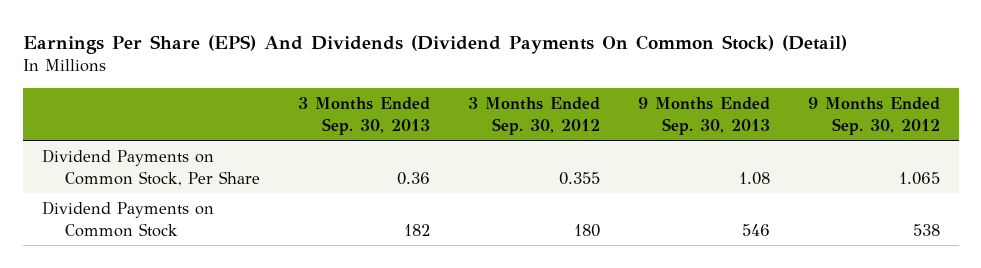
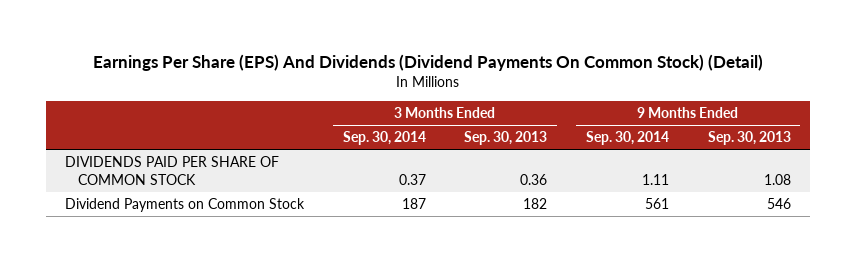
[468,97,601,135] 3 Months Ended Sep. 30, 2012 -> none
[807,97,940,135] 9 Months Ended Sep. 30, 2012 -> none
none -> [342,131,426,146] Sep. 30, 2014
none -> [586,131,670,146] Sep. 30, 2014
[41,149,261,186] Dividend Payments on Common Stock, Per Share -> [64,156,279,185] DIVIDENDS PAID PER SHARE OF COMMON STOCK

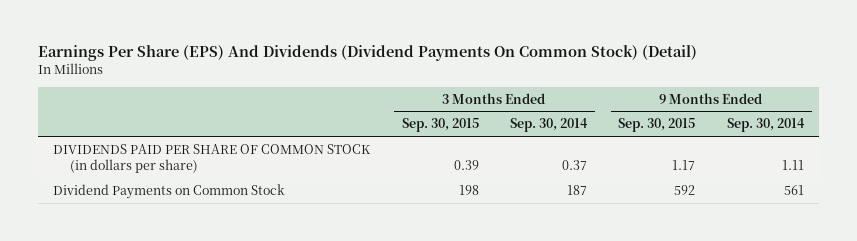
[464,131,548,146] Sep. 30, 2013 -> none
[707,131,791,146] Sep. 30, 2013 -> none
none -> [401,118,479,133] Sep. 30, 2015
none -> [618,118,696,133] Sep. 30, 2015
[64,156,279,185] DIVIDENDS PAID PER SHARE OF COMMON STOCK -> [53,143,372,173] DIVIDENDS PAID PER SHARE OF COMMON STOCK (in dollars per share)

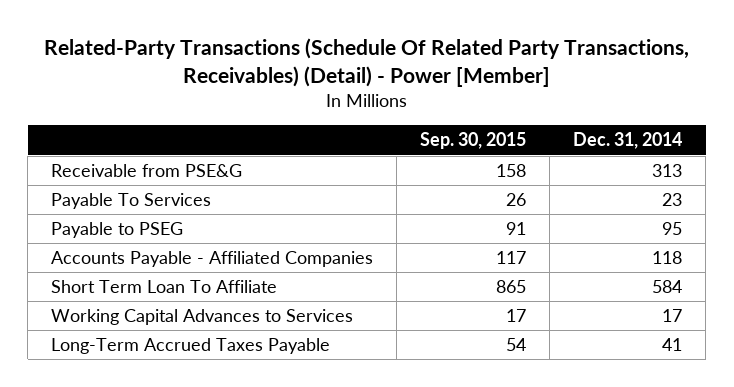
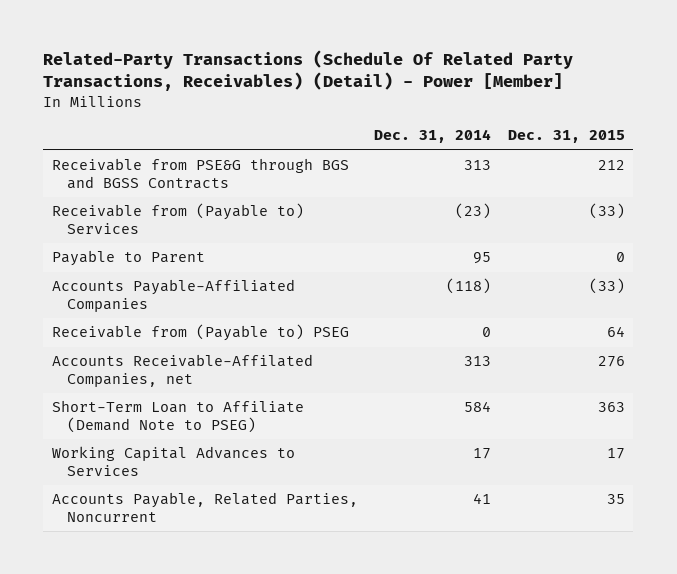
[420,132,527,150] Sep. 30, 2015 -> none
none -> [508,130,626,144] Dec. 31, 2015
[51,164,243,178] Receivable from PSE&G -> [51,158,349,190] Receivable from PSE&G through BGS and BGSS Contracts
[51,193,212,210] Payable To Services -> [51,203,304,235] Receivable from (Payable to) Services
[662,193,683,207] 23 -> [455,203,492,220] (23)
[51,222,184,239] Payable to PSEG -> [51,250,205,267] Payable to Parent
[51,251,374,268] Accounts Payable - Affiliated Companies -> [51,279,295,313] Accounts Payable-Affiliated Companies
[652,251,683,265] 118 -> [446,278,492,295] (118)
none -> [51,324,349,342] Receivable from (Payable to) PSEG
none -> [51,354,313,388] Accounts Receivable-Affilated Companies, net
[51,280,278,294] Short Term Loan To Affiliate -> [51,400,304,434] Short-Term Loan to Affiliate (Demand Note to PSEG)
[51,338,331,355] Long-Term Accrued Taxes Payable -> [51,492,358,523] Accounts Payable, Related Parties, Noncurrent

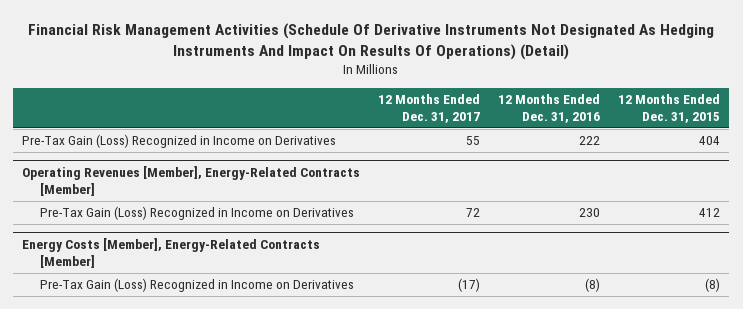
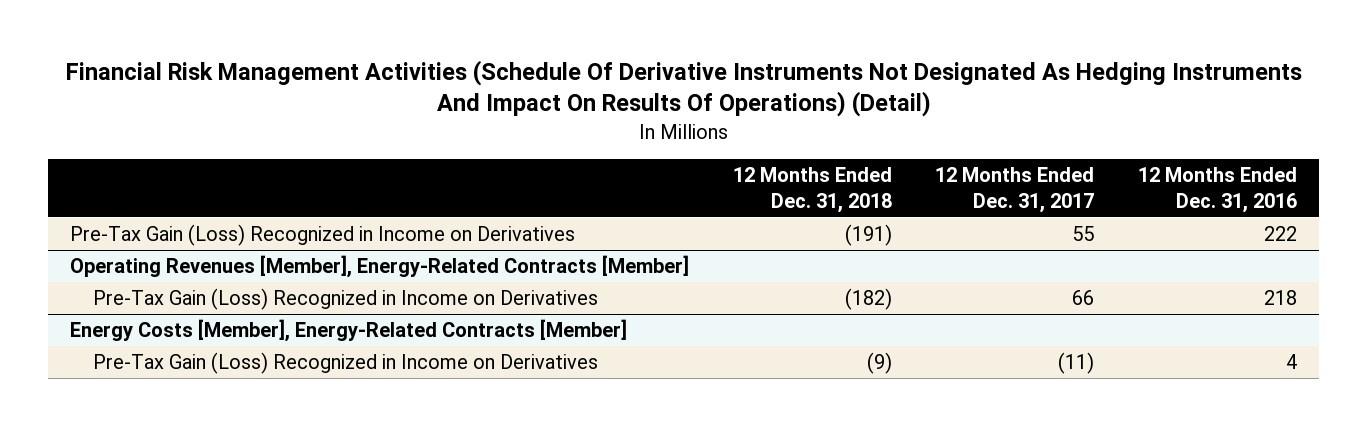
[618,93,721,124] 12 Months Ended Dec. 31, 2015 -> none
none -> [732,166,892,214] 12 Months Ended Dec. 31, 2018
[466,208,481,218] 72 -> [1072,290,1095,306] 66
[579,208,601,218] 230 -> [1264,290,1298,306] 218
[458,278,481,293] (17) -> [1058,352,1095,375] (11)
[585,278,601,293] (8) -> [1286,354,1298,370] 4

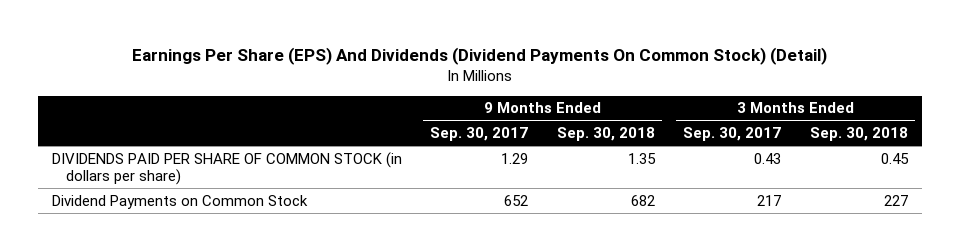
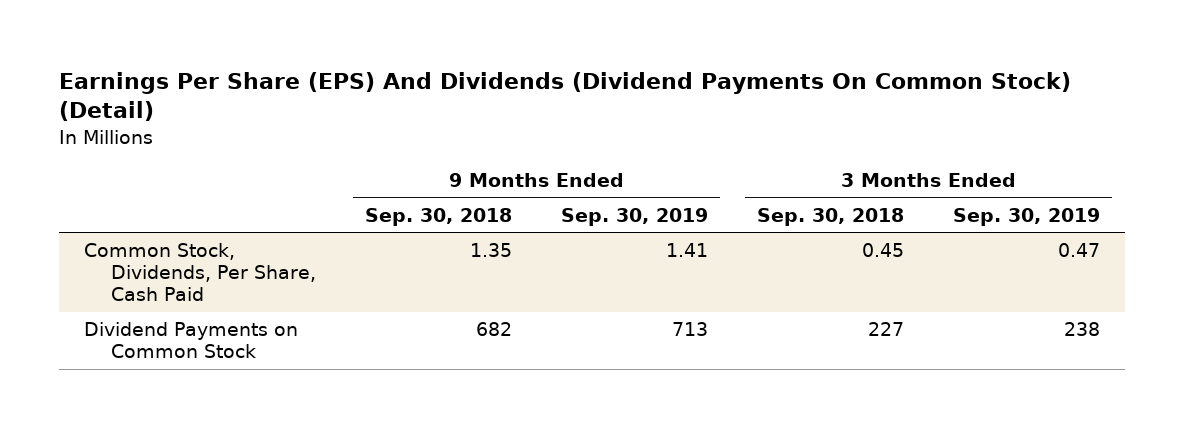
[430,127,529,142] Sep. 30, 2017 -> none
[683,127,782,142] Sep. 30, 2017 -> none
none -> [561,207,709,226] Sep. 30, 2019
none -> [953,207,1101,226] Sep. 30, 2019
[51,151,402,186] DIVIDENDS PAID PER SHARE OF COMMON STOCK (in dollars per share) -> [83,243,317,302] Common Stock, Dividends, Per Share, Cash Paid

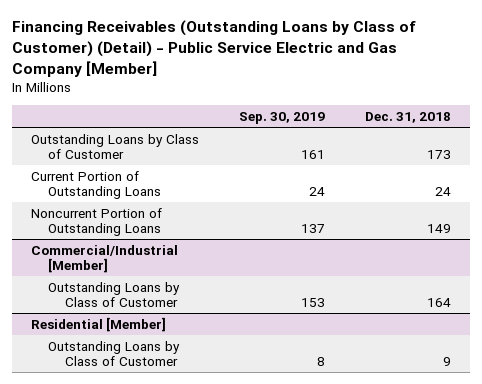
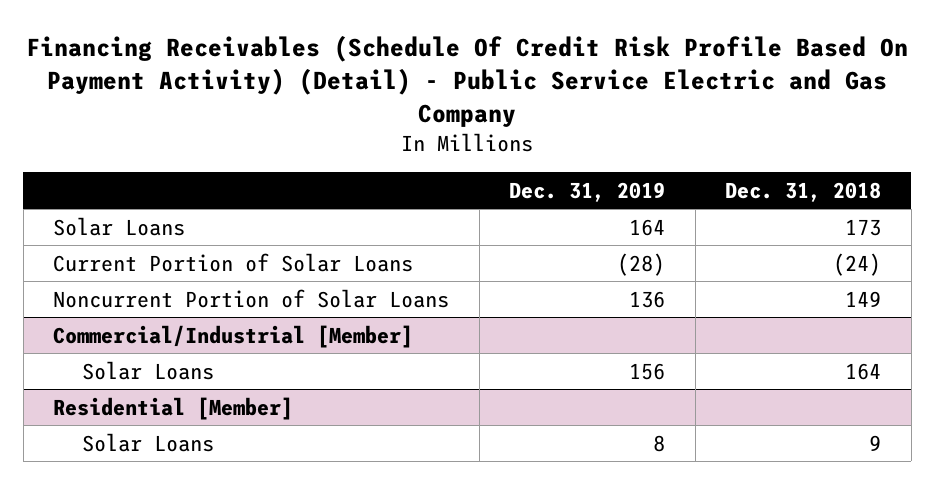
[11,20,416,77] Financing Receivables (Outstanding Loans by Class of Customer) (Detail) - Public Service Electric and Gas Company [Member] -> [26,35,909,128] Financing Receivables (Schedule Of Credit Risk Profile Based On Payment Activity) (Detail) - Public Service Electric and Gas Company
[238,111,325,124] Sep. 30, 2019 -> none
none -> [509,181,666,202] Dec. 31, 2019
[31,133,200,160] Outstanding Loans by Class of Customer -> [53,216,186,236] Solar Loans
[31,170,162,200] Current Portion of Outstanding Loans -> [53,252,414,272] Current Portion of Solar Loans
[434,187,451,197] 24 -> [833,252,882,276] (24)
[31,207,163,237] Noncurrent Portion of Outstanding Loans -> [53,288,450,308] Noncurrent Portion of Solar Loans
[48,281,181,308] Outstanding Loans by Class of Customer -> [81,360,214,380] Solar Loans
[48,340,181,367] Outstanding Loans by Class of Customer -> [81,432,214,452] Solar Loans

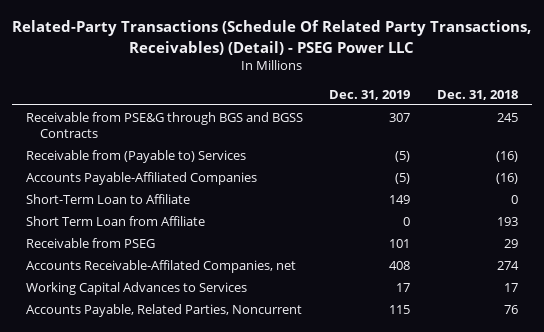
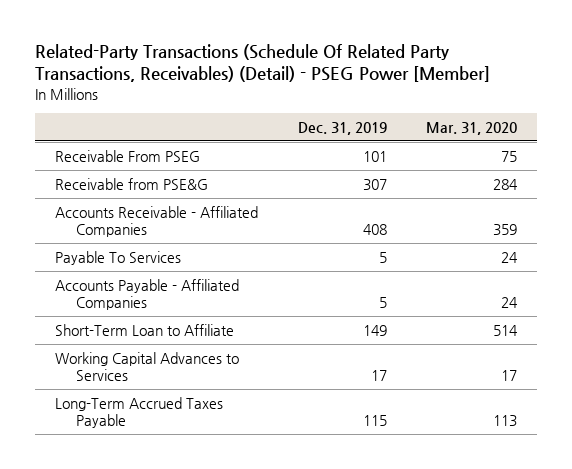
[11,20,531,55] Related-Party Transactions (Schedule Of Related Party Transactions, Receivables) (Detail) - PSEG Power LLC -> [35,44,491,83] Related-Party Transactions (Schedule Of Related Party Transactions, Receivables) (Detail) - PSEG Power [Member]
[437,89,519,100] Dec. 31, 2018 -> none
none -> [426,121,518,135] Mar. 31, 2020
none -> [55,149,201,162] Receivable From PSEG
[25,111,303,139] Receivable from PSE&G through BGS and BGSS Contracts -> [55,177,209,190] Receivable from PSE&G
none -> [55,205,259,237] Accounts Receivable - Affiliated Companies
[25,149,246,163] Receivable from (Payable to) Services -> [55,250,182,265] Payable To Services
[395,150,411,162] (5) -> [378,251,387,263] 5
[25,171,257,185] Accounts Payable-Affiliated Companies -> [55,278,240,310] Accounts Payable - Affiliated Companies
[395,172,411,184] (5) -> [378,296,387,308] 5
[25,215,205,226] Short Term Loan from Affiliate -> none
[25,237,155,248] Receivable from PSEG -> none
[25,259,296,273] Accounts Receivable-Affilated Companies, net -> none
[25,303,302,317] Accounts Payable, Related Parties, Noncurrent -> [55,396,224,428] Long-Term Accrued Taxes Payable

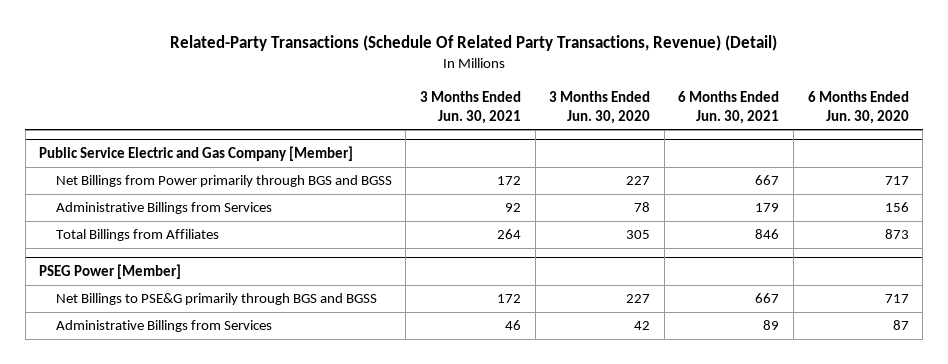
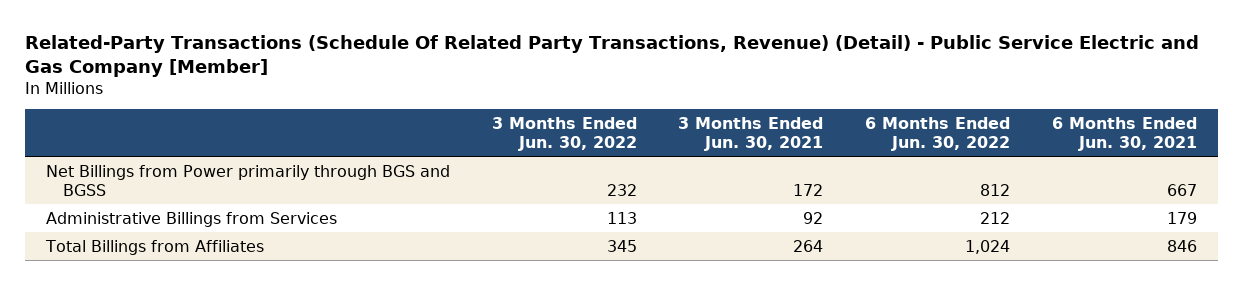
[169,35,777,52] Related-Party Transactions (Schedule Of Related Party Transactions, Revenue) (Detail) -> [25,34,1200,77] Related-Party Transactions (Schedule Of Related Party Transactions, Revenue) (Detail) - Public Service Electric and Gas Company [Member]
[549,90,651,124] 3 Months Ended Jun. 30, 2020 -> none
[807,90,909,124] 6 Months Ended Jun. 30, 2020 -> none
none -> [491,116,637,151] 3 Months Ended Jun. 30, 2022
none -> [865,116,1011,151] 6 Months Ended Jun. 30, 2022
[39,145,354,161] Public Service Electric and Gas Company [Member] -> none
[39,263,182,279] PSEG Power [Member] -> none
[55,293,377,306] Net Billings to PSE&G primarily through BGS and BGSS -> none
[55,320,272,333] Administrative Billings from Services -> none

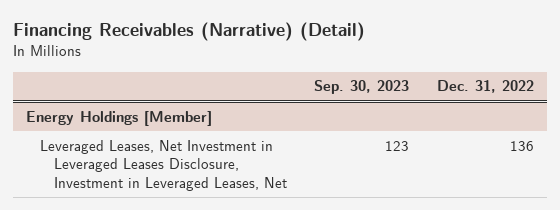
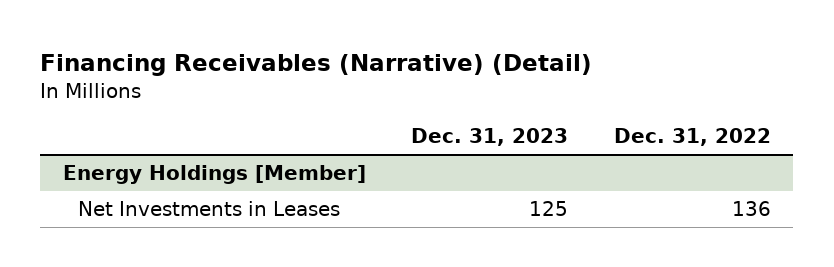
[314,80,410,95] Sep. 30, 2023 -> none
none -> [411,128,569,147] Dec. 31, 2023
[39,139,287,191] Leveraged Leases, Net Investment in Leveraged Leases Disclosure, Investment in Leveraged Leases, Net -> [77,201,340,217] Net Investments in Leases

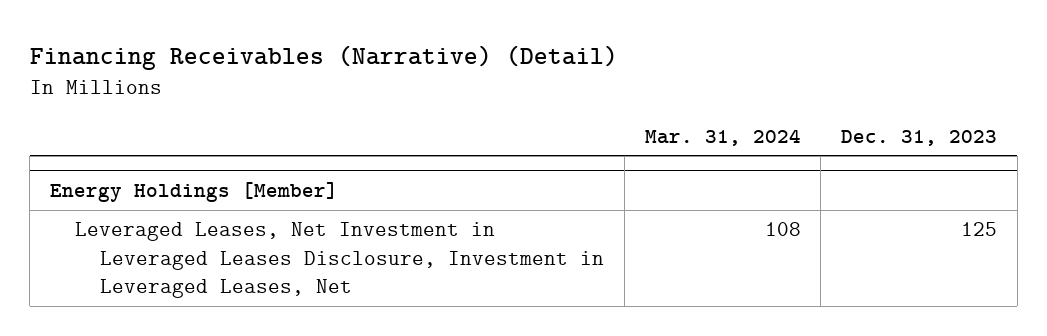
[613,128,771,147] Dec. 31, 2022 -> none
none -> [644,128,801,146] Mar. 31, 2024
[77,201,340,217] Net Investments in Leases -> [75,222,605,299] Leveraged Leases, Net Investment in Leveraged Leases Disclosure, Investment in Leveraged Leases, Net

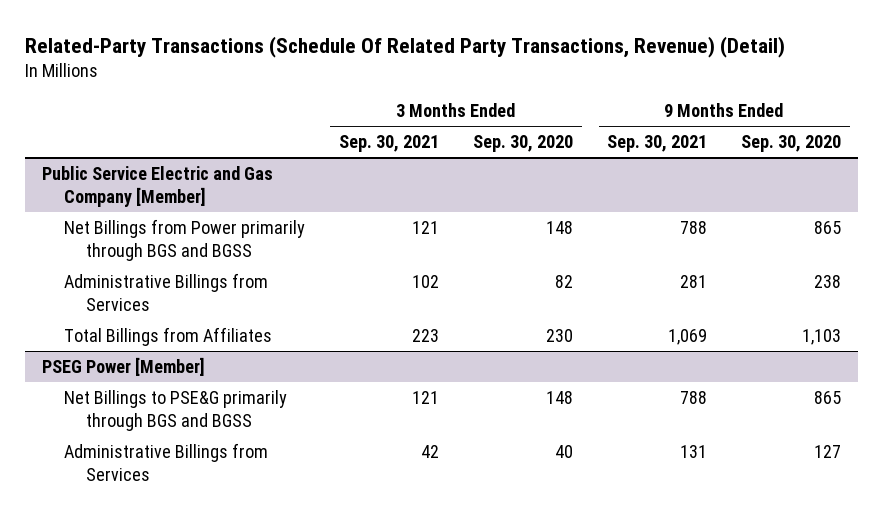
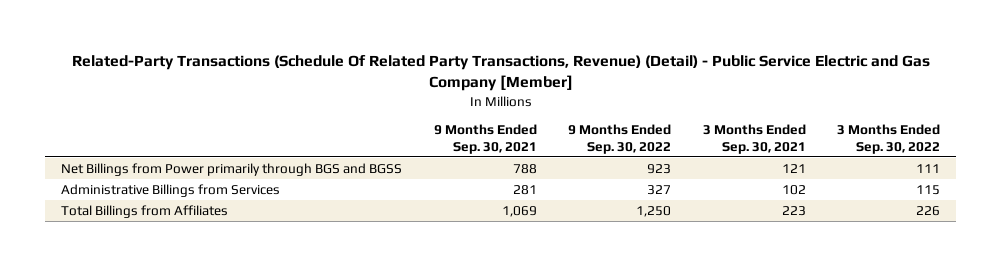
[24,35,785,58] Related-Party Transactions (Schedule Of Related Party Transactions, Revenue) (Detail) -> [71,55,930,92] Related-Party Transactions (Schedule Of Related Party Transactions, Revenue) (Detail) - Public Service Electric and Gas Company [Member]
[473,135,574,153] Sep. 30, 2020 -> none
[741,135,842,153] Sep. 30, 2020 -> none
none -> [568,124,672,154] 9 Months Ended Sep. 30, 2022
none -> [837,124,941,154] 3 Months Ended Sep. 30, 2022
[41,165,273,207] Public Service Electric and Gas Company [Member] -> none
[41,356,205,376] PSEG Power [Member] -> none
[63,389,287,431] Net Billings to PSE&G primarily through BGS and BGSS -> none
[63,442,268,481] Administrative Billings from Services -> none

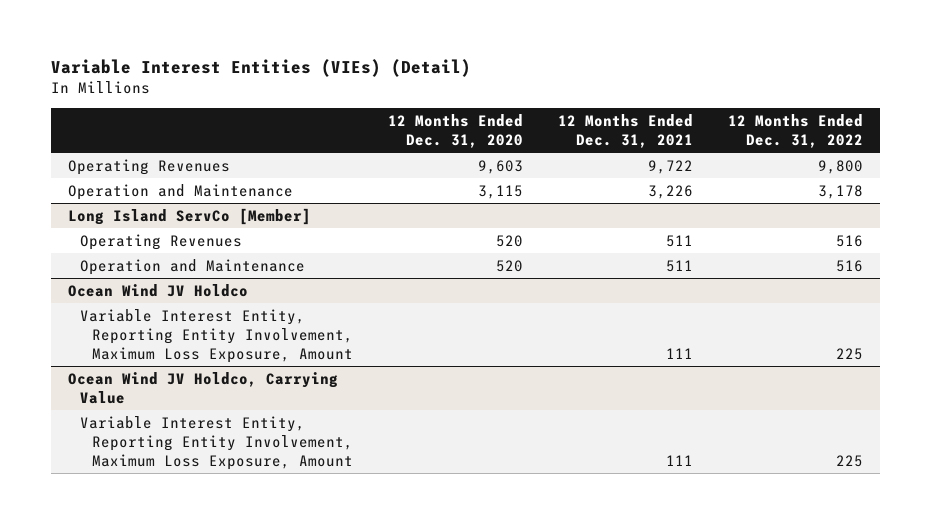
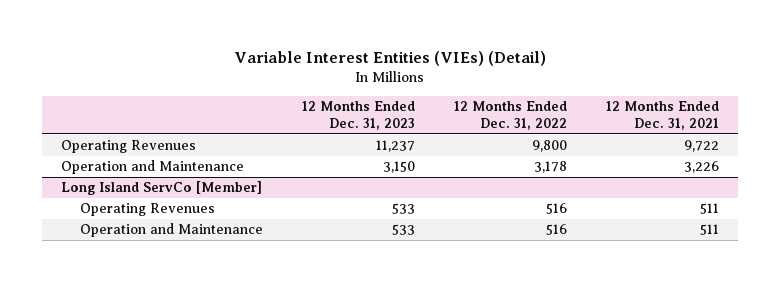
[388,113,524,148] 12 Months Ended Dec. 31, 2020 -> none
none -> [302,100,416,130] 12 Months Ended Dec. 31, 2023
[68,283,249,297] Ocean Wind JV Holdco -> none
[80,308,354,363] Variable Interest Entity, Reporting Entity Involvement, Maximum Loss Exposure, Amount -> none
[68,371,339,404] Ocean Wind JV Holdco, Carrying Value -> none
[80,415,354,470] Variable Interest Entity, Reporting Entity Involvement, Maximum Loss Exposure, Amount -> none

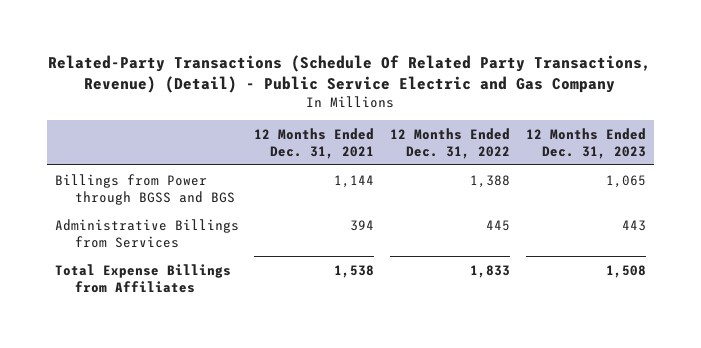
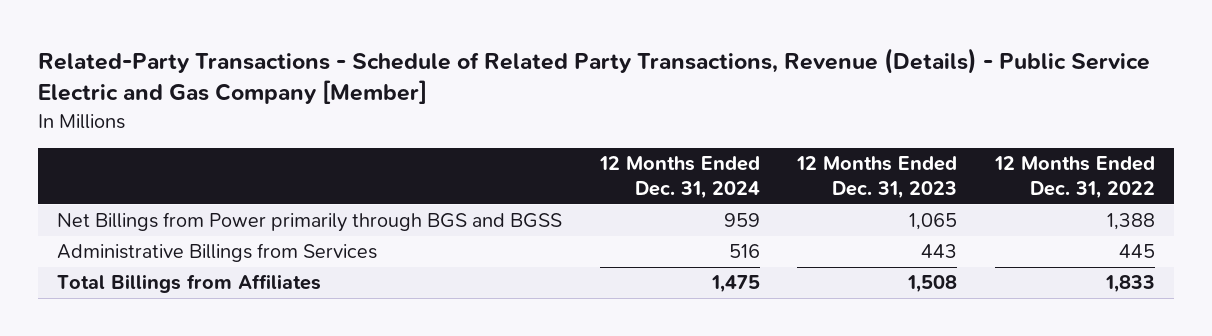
[48,54,652,93] Related-Party Transactions (Schedule Of Related Party Transactions, Revenue) (Detail) - Public Service Electric and Gas Company -> [37,48,1150,105] Related-Party Transactions - Schedule of Related Party Transactions, Revenue (Details) - Public Service Electric and Gas Company [Member]
[254,127,375,159] 12 Months Ended Dec. 31, 2021 -> none
none -> [598,155,760,199] 12 Months Ended Dec. 31, 2024
[54,173,235,205] Billings from Power through BGSS and BGS -> [56,212,562,233] Net Billings from Power primarily through BGS and BGSS
[54,263,231,293] Total Expense Billings from Affiliates -> [56,274,321,294] Total Billings from Affiliates

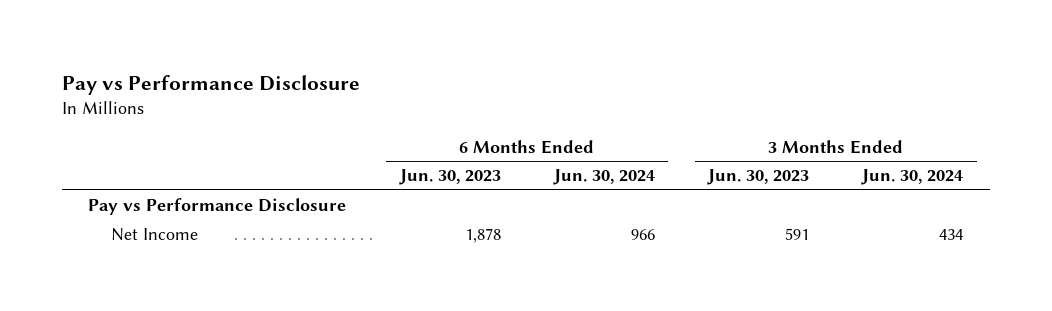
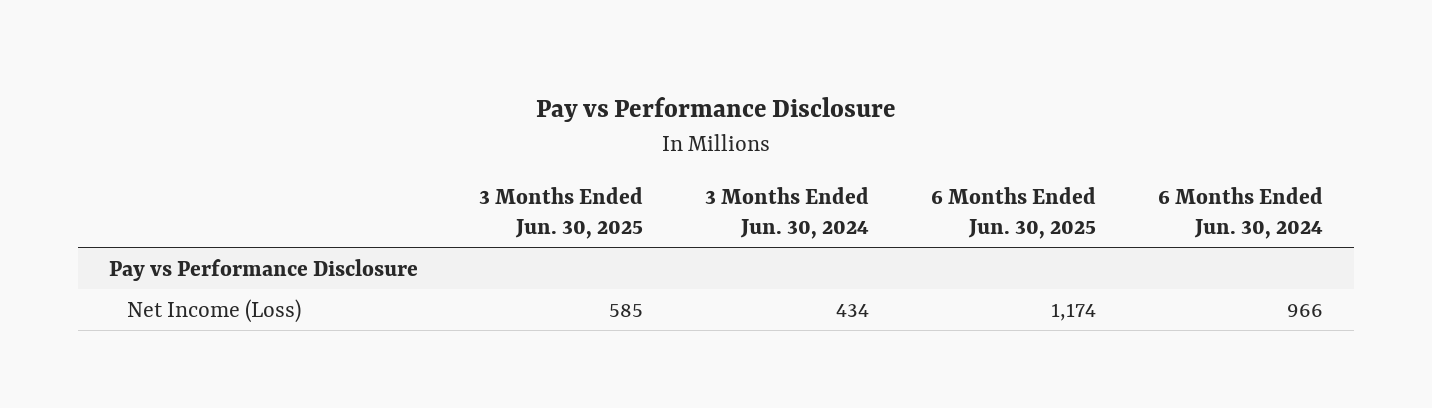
[398,169,501,186] Jun. 30, 2023 -> none
[707,169,810,186] Jun. 30, 2023 -> none
none -> [479,186,644,239] 3 Months Ended Jun. 30, 2025
none -> [931,186,1097,239] 6 Months Ended Jun. 30, 2025
[111,228,199,242] Net Income -> [126,298,301,323] Net Income (Loss)

